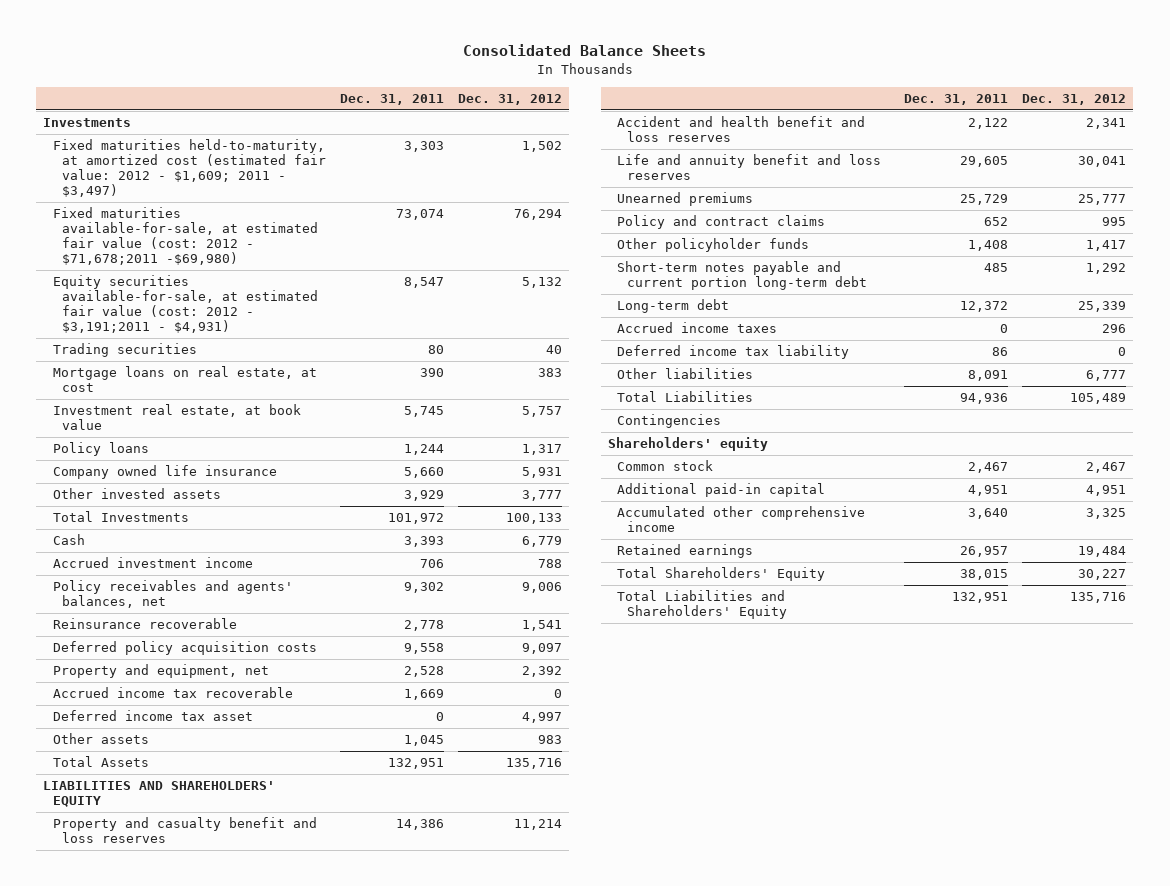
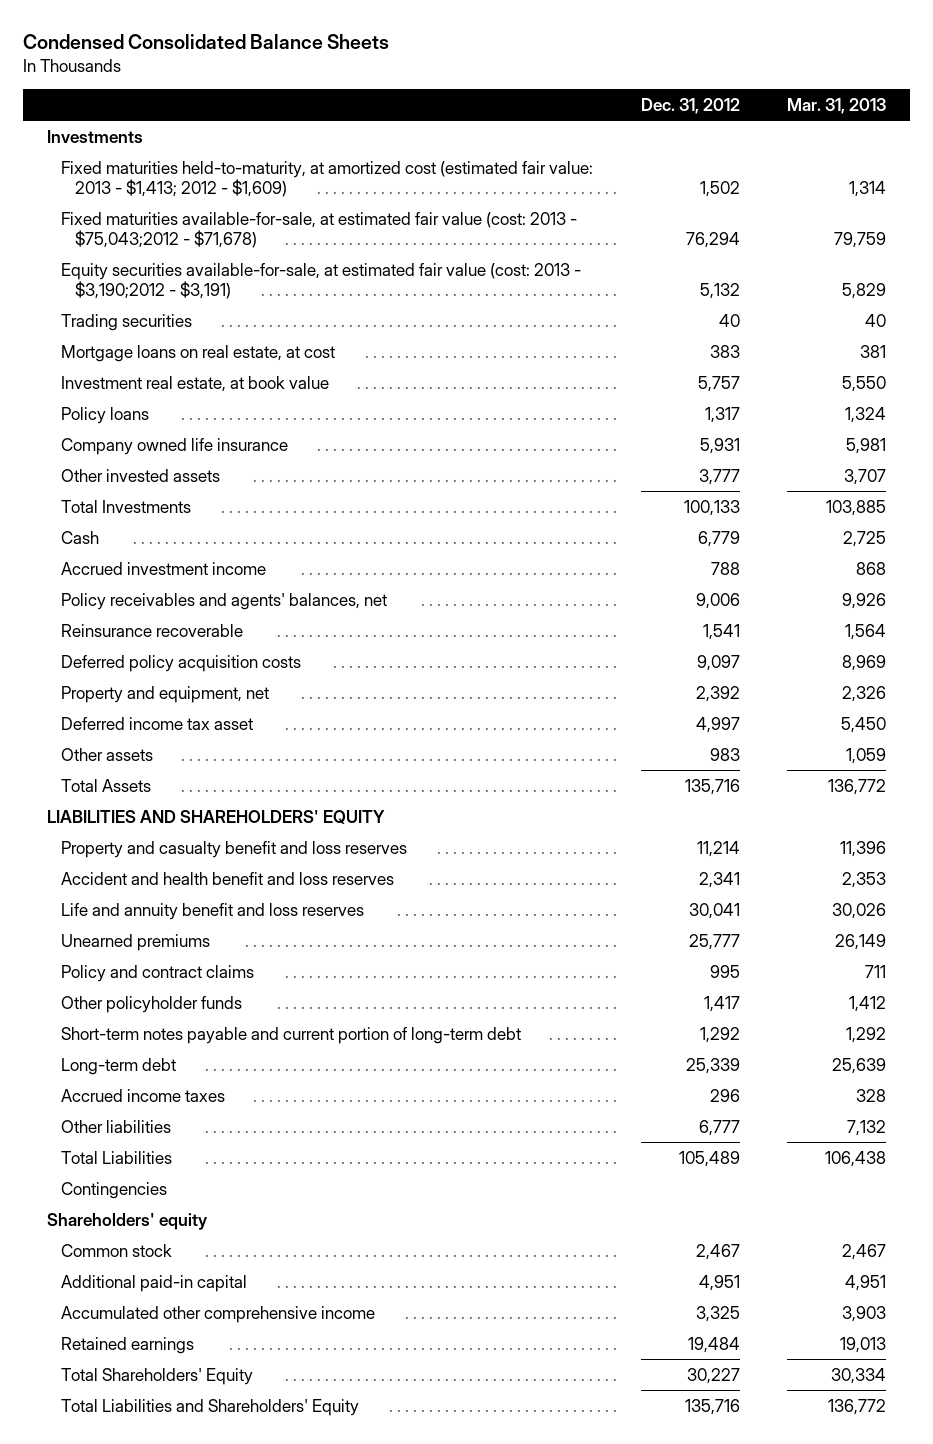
[462,44,706,57] Consolidated Balance Sheets -> [23,34,390,50] Condensed Consolidated Balance Sheets
[339,94,444,106] Dec. 31, 2011 -> none
none -> [787,97,887,114] Mar. 31, 2013
[52,139,327,197] Fixed maturities held-to-maturity, at amortized cost (estimated fair value: 2012 - $1,609; 2011 - $3,497) -> [60,160,593,197] Fixed maturities held-to-maturity, at amortized cost (estimated fair value: 2013 - $1,413; 2012 - $1,609)
[52,207,319,265] Fixed maturities available-for-sale, at estimated fair value (cost: 2012 - $71,678;2011 -$69,980) -> [60,211,577,248] Fixed maturities available-for-sale, at estimated fair value (cost: 2013 - $75,043;2012 - $71,678)
[52,275,319,333] Equity securities available-for-sale, at estimated fair value (cost: 2012 - $3,191;2011 - $4,931) -> [60,262,581,299] Equity securities available-for-sale, at estimated fair value (cost: 2013 - $3,190;2012 - $3,191)
[52,687,293,699] Accrued income tax recoverable -> none
[617,261,867,291] Short-term notes payable and current portion long-term debt -> [60,1026,521,1044] Short-term notes payable and current portion of long-term debt
[617,345,850,360] Deferred income tax liability -> none

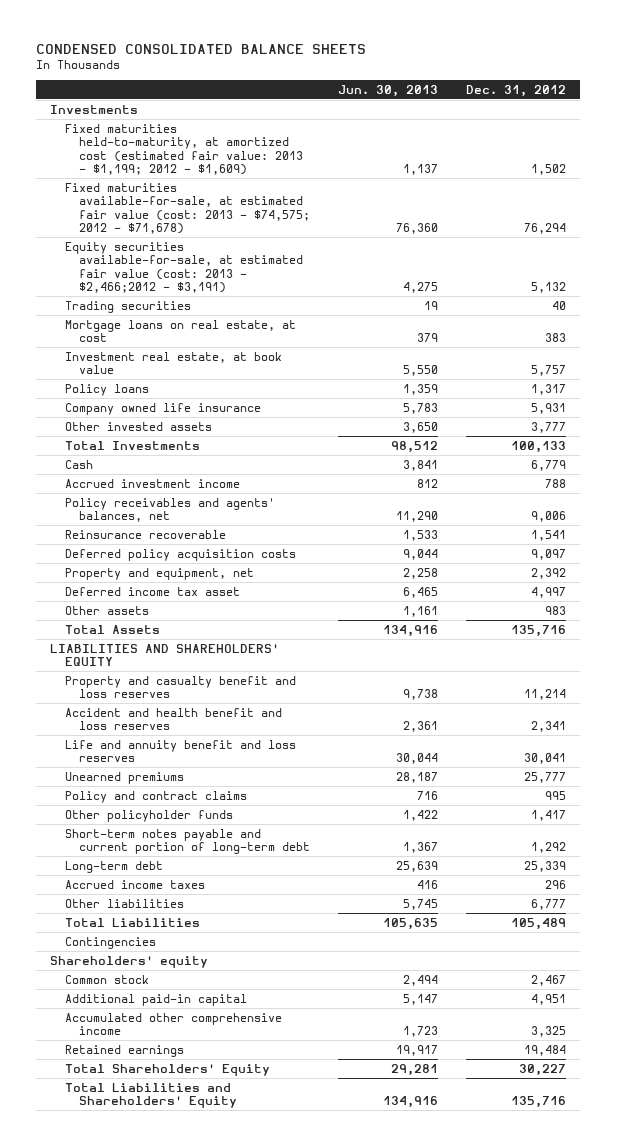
[23,34,390,50] Condensed Consolidated Balance Sheets -> [36,43,367,54] CONDENSED CONSOLIDATED BALANCE SHEETS
[787,97,887,114] Mar. 31, 2013 -> none
none -> [338,84,439,97] Jun. 30, 2013
[60,160,593,197] Fixed maturities held-to-maturity, at amortized cost (estimated fair value: 2013 - $1,413; 2012 - $1,609) -> [64,123,304,176] Fixed maturities held-to-maturity, at amortized cost (estimated fair value: 2013 - $1,199; 2012 - $1,609)
[60,211,577,248] Fixed maturities available-for-sale, at estimated fair value (cost: 2013 - $75,043;2012 - $71,678) -> [64,182,311,235] Fixed maturities available-for-sale, at estimated fair value (cost: 2013 - $74,575; 2012 - $71,678)
[60,262,581,299] Equity securities available-for-sale, at estimated fair value (cost: 2013 - $3,190;2012 - $3,191) -> [64,241,304,294] Equity securities available-for-sale, at estimated fair value (cost: 2013 - $2,466;2012 - $3,191)

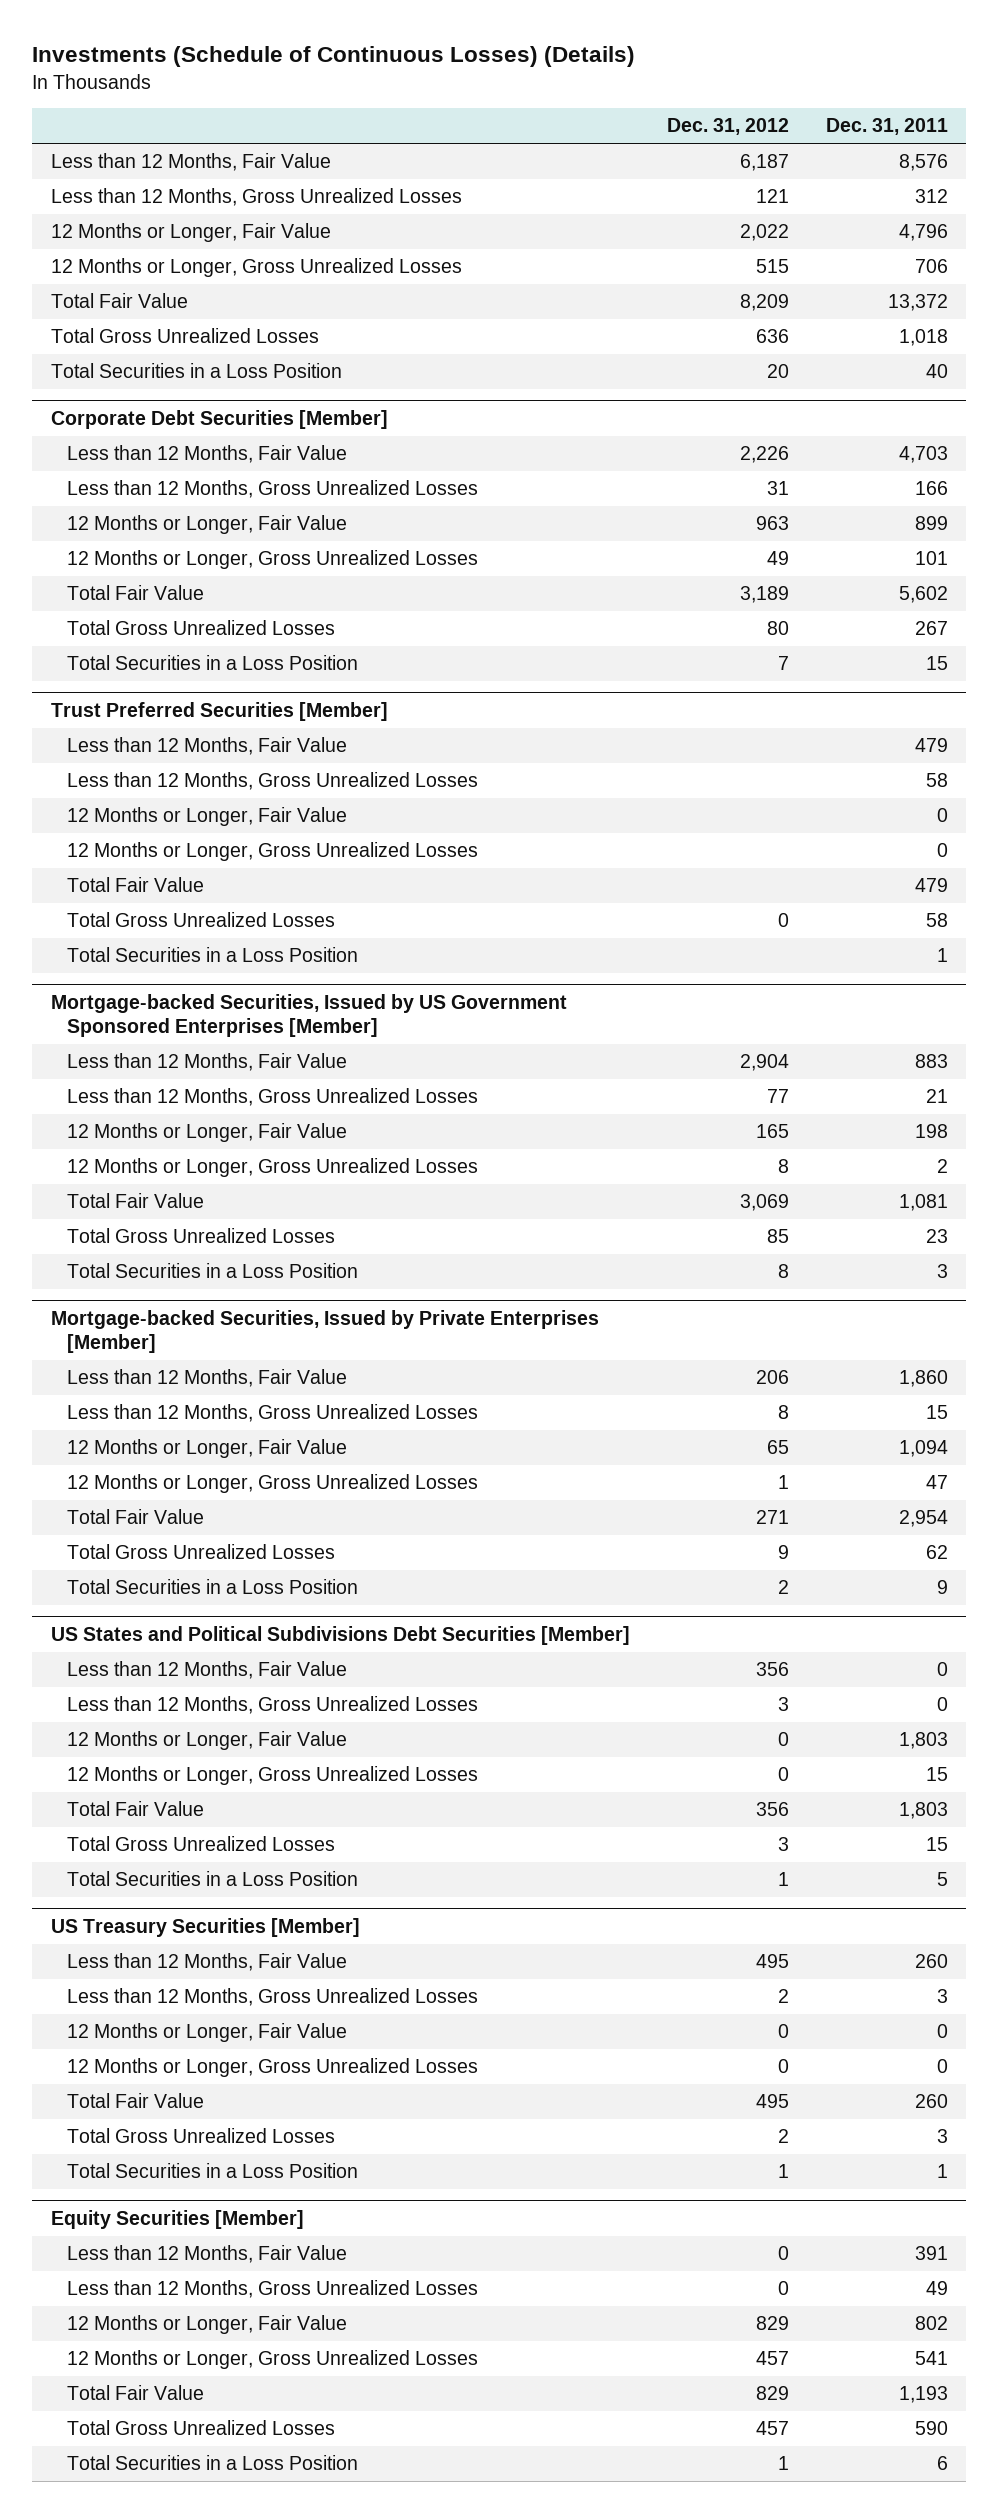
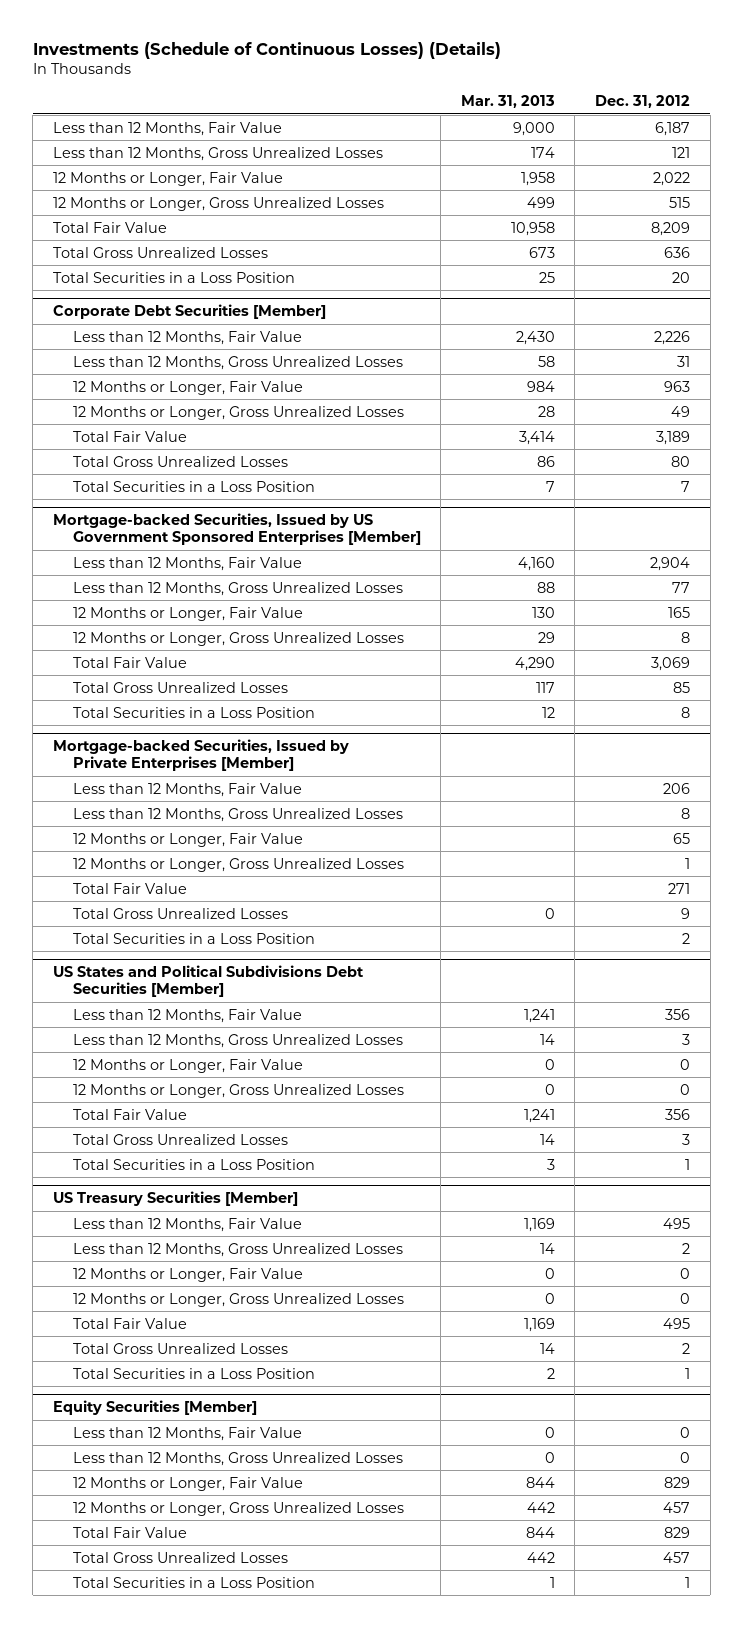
[825,118,948,136] Dec. 31, 2011 -> none
none -> [460,95,555,109] Mar. 31, 2013
[50,702,388,722] Trust Preferred Securities [Member] -> none
[66,737,347,756] Less than 12 Months, Fair Value -> none
[66,772,478,791] Less than 12 Months, Gross Unrealized Losses -> none
[66,807,347,827] 12 Months or Longer, Fair Value -> none
[66,842,478,862] 12 Months or Longer, Gross Unrealized Losses -> none
[66,877,204,893] Total Fair Value -> none
[66,912,335,928] Total Gross Unrealized Losses -> none
[66,947,358,963] Total Securities in a Loss Position -> none

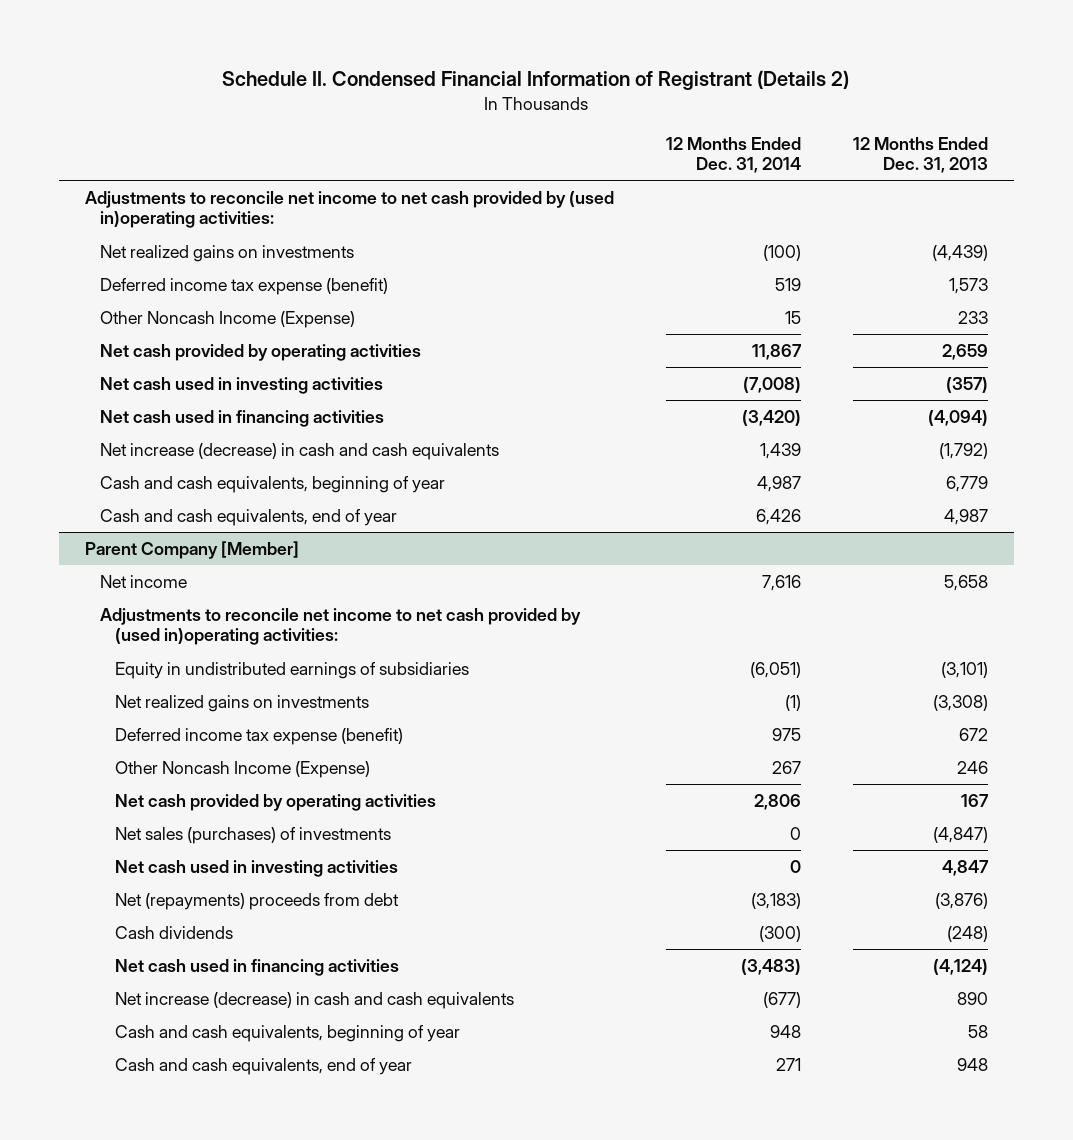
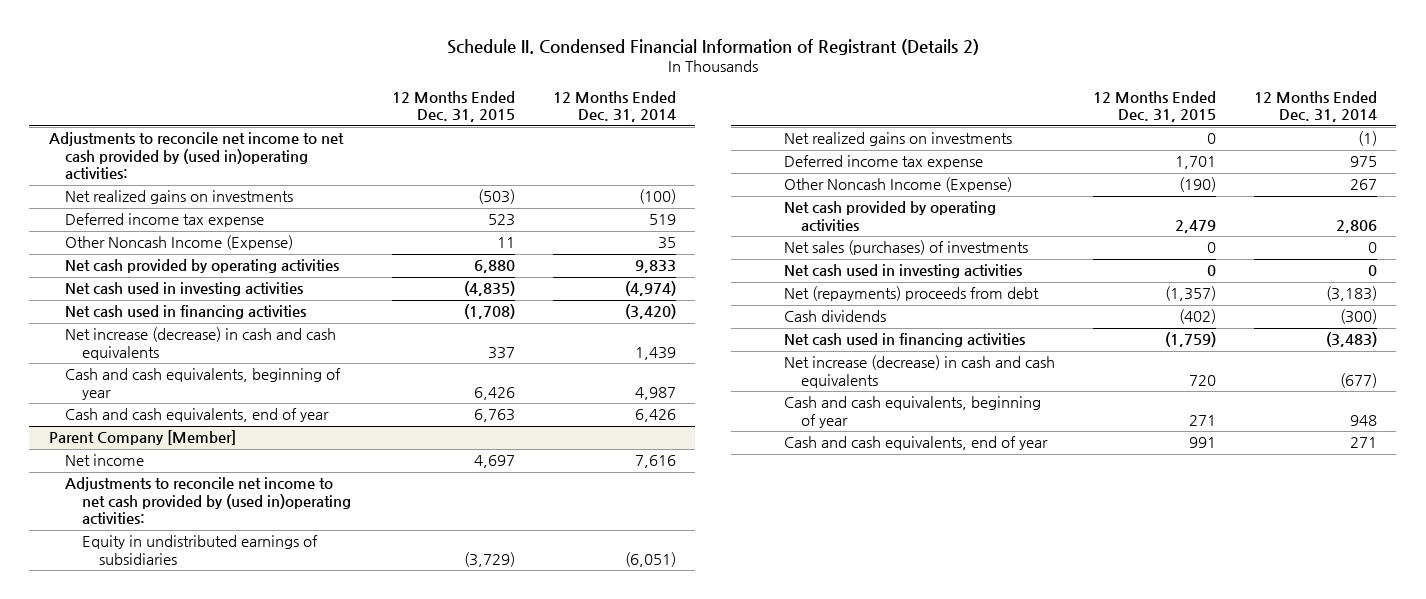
[852,136,988,174] 12 Months Ended Dec. 31, 2013 -> none
none -> [391,90,515,123] 12 Months Ended Dec. 31, 2015
[99,277,388,295] Deferred income tax expense (benefit) -> [65,213,265,228] Deferred income tax expense
[784,310,801,324] 15 -> [657,237,676,250] 35
[751,343,802,360] 11,867 -> [634,260,676,274] 9,833
[742,376,801,393] (7,008) -> [624,281,676,297] (4,974)
[114,727,403,745] Deferred income tax expense (benefit) -> [783,155,983,170] Deferred income tax expense

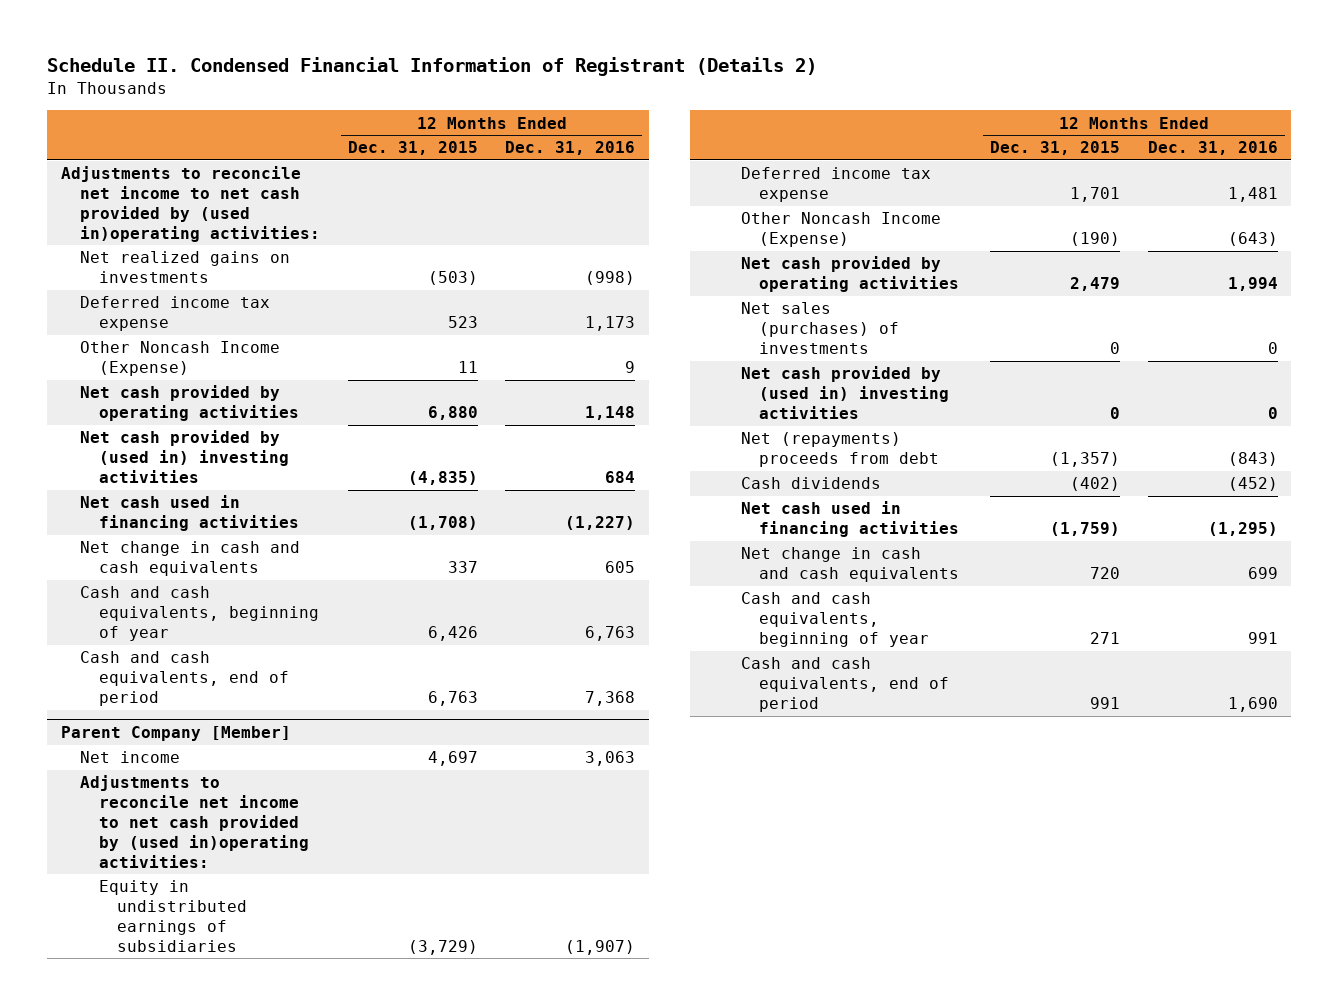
[552,90,676,123] 12 Months Ended Dec. 31, 2014 -> none
none -> [505,141,636,156] Dec. 31, 2016
[65,282,304,297] Net cash used in investing activities -> [79,430,289,484] Net cash provided by (used in) investing activities
[65,327,337,360] Net increase (decrease) in cash and cash equivalents -> [79,541,300,577] Net change in cash and cash equivalents
[65,408,330,423] Cash and cash equivalents, end of year -> [79,651,289,707] Cash and cash equivalents, end of period
[783,132,1012,147] Net realized gains on investments -> none
[783,264,1022,279] Net cash used in investing activities -> [740,366,950,420] Net cash provided by (used in) investing activities
[783,355,1055,388] Net increase (decrease) in cash and cash equivalents -> [740,547,960,583] Net change in cash and cash equivalents
[783,436,1048,451] Cash and cash equivalents, end of year -> [740,657,950,713] Cash and cash equivalents, end of period

